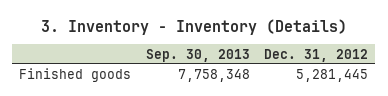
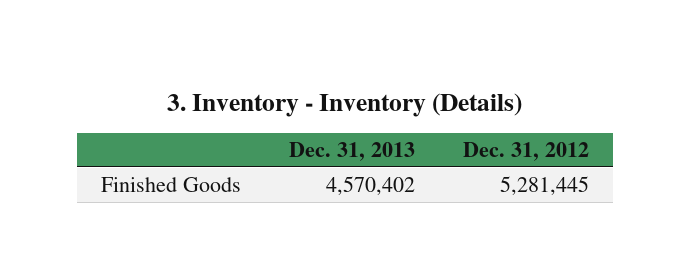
[145,48,250,62] Sep. 30, 2013 -> none
none -> [288,142,415,162] Dec. 31, 2013
[19,68,132,83] Finished goods -> [100,177,241,193] Finished Goods

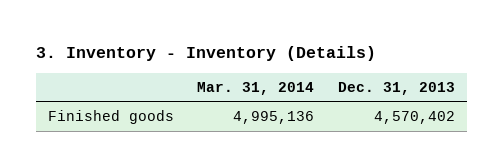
[462,142,589,162] Dec. 31, 2012 -> none
none -> [197,81,315,95] Mar. 31, 2014
[100,177,241,193] Finished Goods -> [47,110,174,125] Finished goods

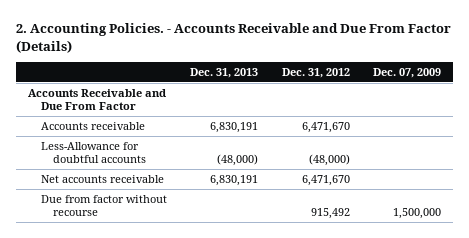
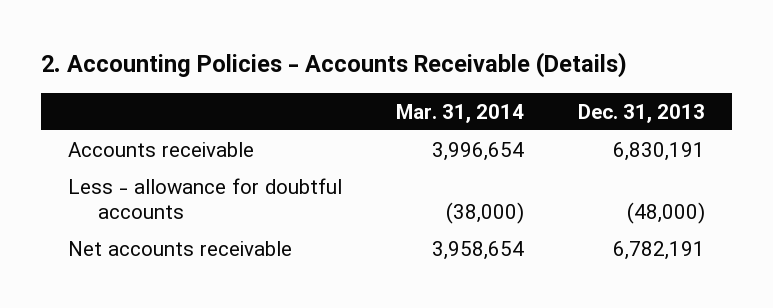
[16,23,452,53] 2. Accounting Policies. - Accounts Receivable and Due From Factor (Details) -> [40,52,627,79] 2. Accounting Policies - Accounts Receivable (Details)
[281,67,350,78] Dec. 31, 2012 -> none
[373,67,442,78] Dec. 07, 2009 -> none
none -> [395,103,524,123] Mar. 31, 2014
[27,88,166,111] Accounts Receivable and Due From Factor -> none
[40,194,167,217] Due from factor without recourse -> none
[40,141,147,164] Less-Allowance for doubtful accounts -> [67,177,342,219] Less - allowance for doubtful accounts
[210,174,259,186] 6,830,191 -> [613,240,706,260] 6,782,191

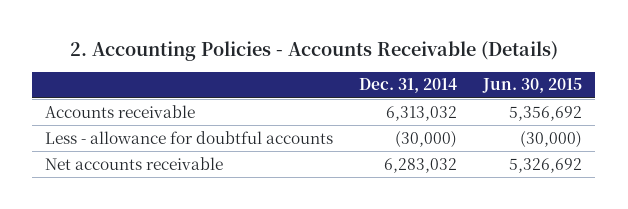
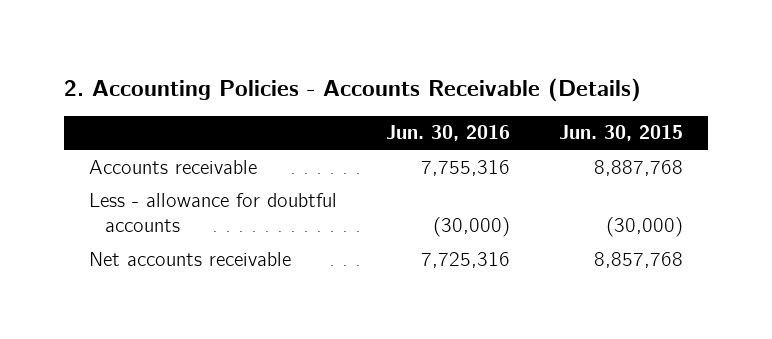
[359,78,458,94] Dec. 31, 2014 -> none
none -> [385,125,510,142] Jun. 30, 2016
[509,105,583,121] 5,356,692 -> [594,159,684,176] 8,887,768
[509,157,583,173] 5,326,692 -> [594,251,684,268] 8,857,768

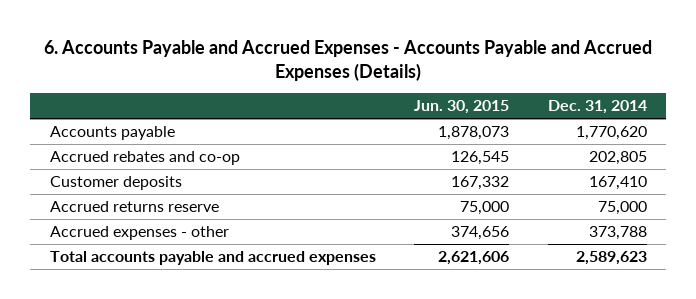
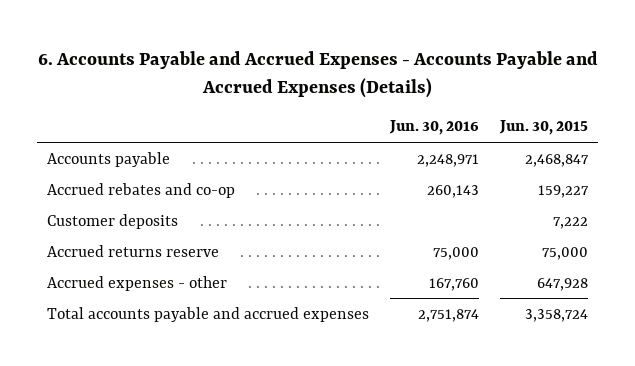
[547,100,647,115] Dec. 31, 2014 -> none
none -> [389,120,480,136] Jun. 30, 2016
[438,126,510,141] 1,878,073 -> [524,153,589,167] 2,468,847
[451,151,510,166] 126,545 -> [537,184,589,198] 159,227
[451,176,510,191] 167,332 -> [552,216,588,229] 7,222
[451,226,510,241] 374,656 -> [536,277,588,291] 647,928
[438,251,510,266] 2,621,606 -> [524,308,588,322] 3,358,724

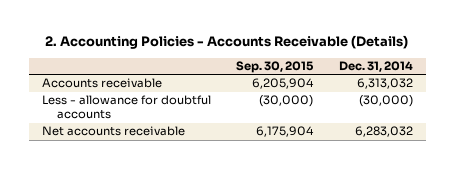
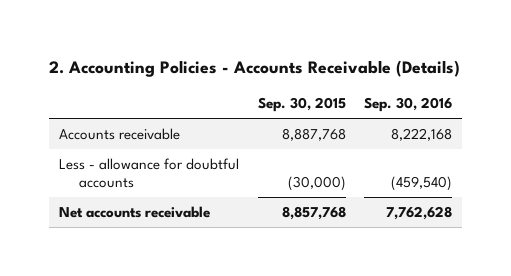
[338,61,413,73] Dec. 31, 2014 -> none
none -> [364,97,453,113] Sep. 30, 2016
[252,78,315,90] 6,205,904 -> [281,127,346,141] 8,887,768
[256,126,315,138] 6,175,904 -> [281,205,346,220] 8,857,768

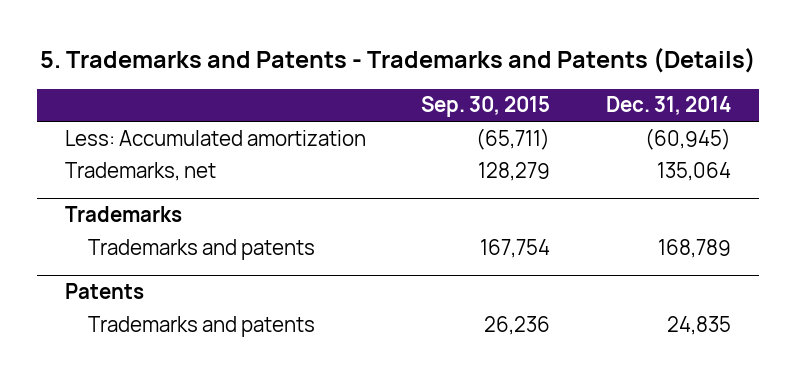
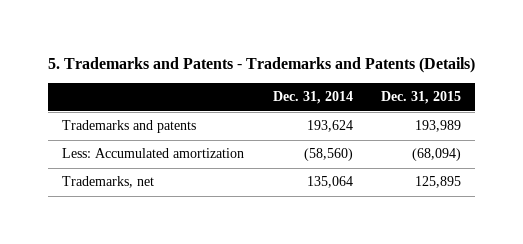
[421,96,551,118] Sep. 30, 2015 -> none
none -> [381,91,462,105] Dec. 31, 2015
none -> [61,120,196,134] Trademarks and patents
[644,127,731,150] (60,945) -> [303,148,353,162] (58,560)
[64,206,182,223] Trademarks -> none
[87,238,315,260] Trademarks and patents -> none
[64,283,144,300] Patents -> none
[87,315,315,337] Trademarks and patents -> none

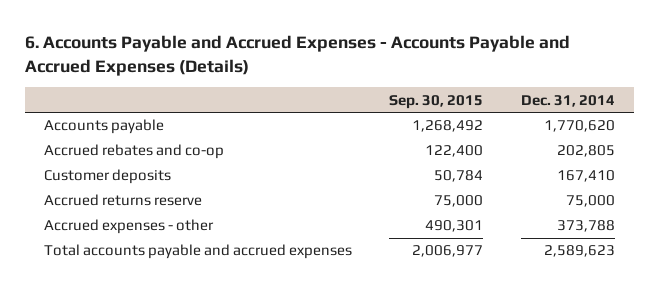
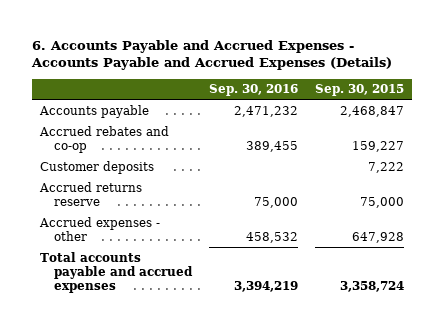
[521,94,616,107] Dec. 31, 2014 -> none
none -> [209,84,299,97] Sep. 30, 2016
[412,120,484,133] 1,268,492 -> [340,105,405,117] 2,468,847
[425,145,484,158] 122,400 -> [352,140,405,152] 159,227
[434,170,484,183] 50,784 -> [368,161,405,173] 7,222
[425,220,484,233] 490,301 -> [352,231,405,243] 647,928
[412,245,484,258] 2,006,977 -> [340,280,405,292] 3,358,724

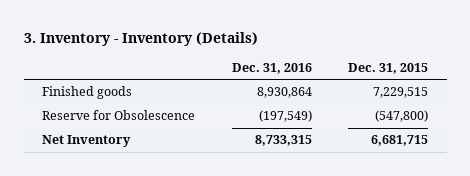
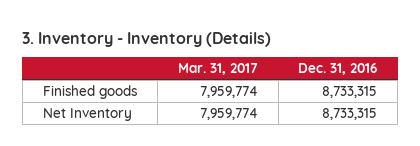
[348,62,429,74] Dec. 31, 2015 -> none
none -> [177,63,258,76] Mar. 31, 2017
[42,110,196,121] Reserve for Obsolescence -> none
[256,87,312,99] 8,930,864 -> [322,85,378,98] 8,733,315

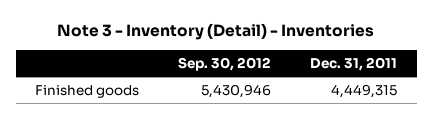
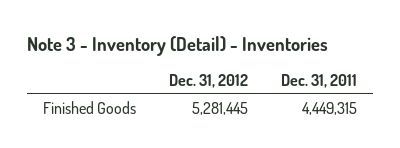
[178,56,272,71] Sep. 30, 2012 -> none
none -> [168,74,248,89] Dec. 31, 2012
[35,85,140,99] Finished goods -> [43,100,137,114] Finished Goods

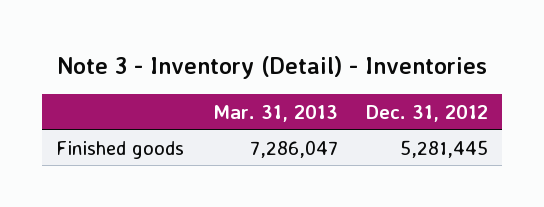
[280,74,357,89] Dec. 31, 2011 -> none
none -> [212,104,338,122] Mar. 31, 2013
[43,100,137,114] Finished Goods -> [56,140,185,159] Finished goods

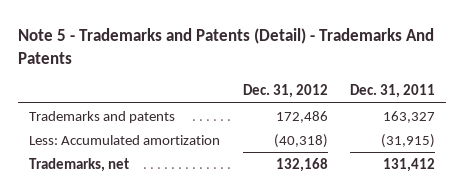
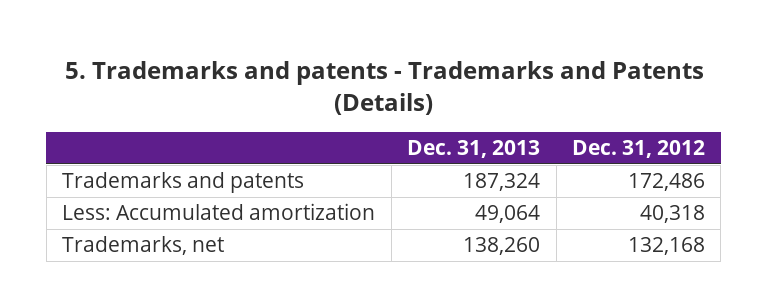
[17,27,434,64] Note 5 - Trademarks and Patents (Detail) - Trademarks And Patents -> [64,60,704,116] 5. Trademarks and patents - Trademarks and Patents (Details)
[350,84,436,99] Dec. 31, 2011 -> none
none -> [407,140,541,159] Dec. 31, 2013
[273,133,328,148] (40,318) -> [639,205,705,224] 40,318

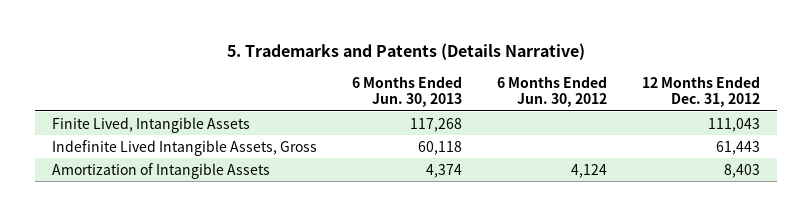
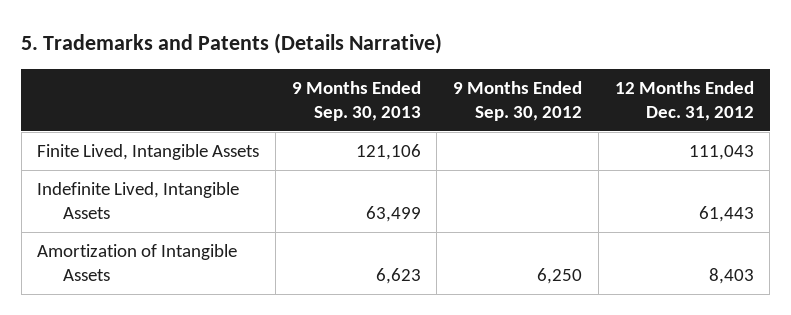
[352,75,463,108] 6 Months Ended Jun. 30, 2013 -> none
[496,75,607,108] 6 Months Ended Jun. 30, 2012 -> none
none -> [291,81,421,121] 9 Months Ended Sep. 30, 2013
none -> [453,81,583,121] 9 Months Ended Sep. 30, 2012
[52,139,318,156] Indefinite Lived Intangible Assets, Gross -> [37,182,240,219] Indefinite Lived, Intangible Assets

